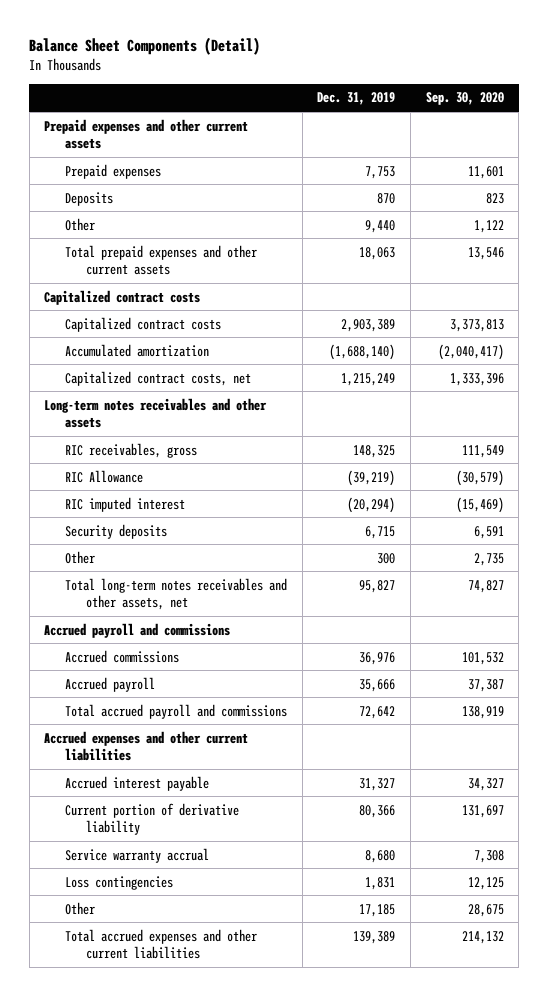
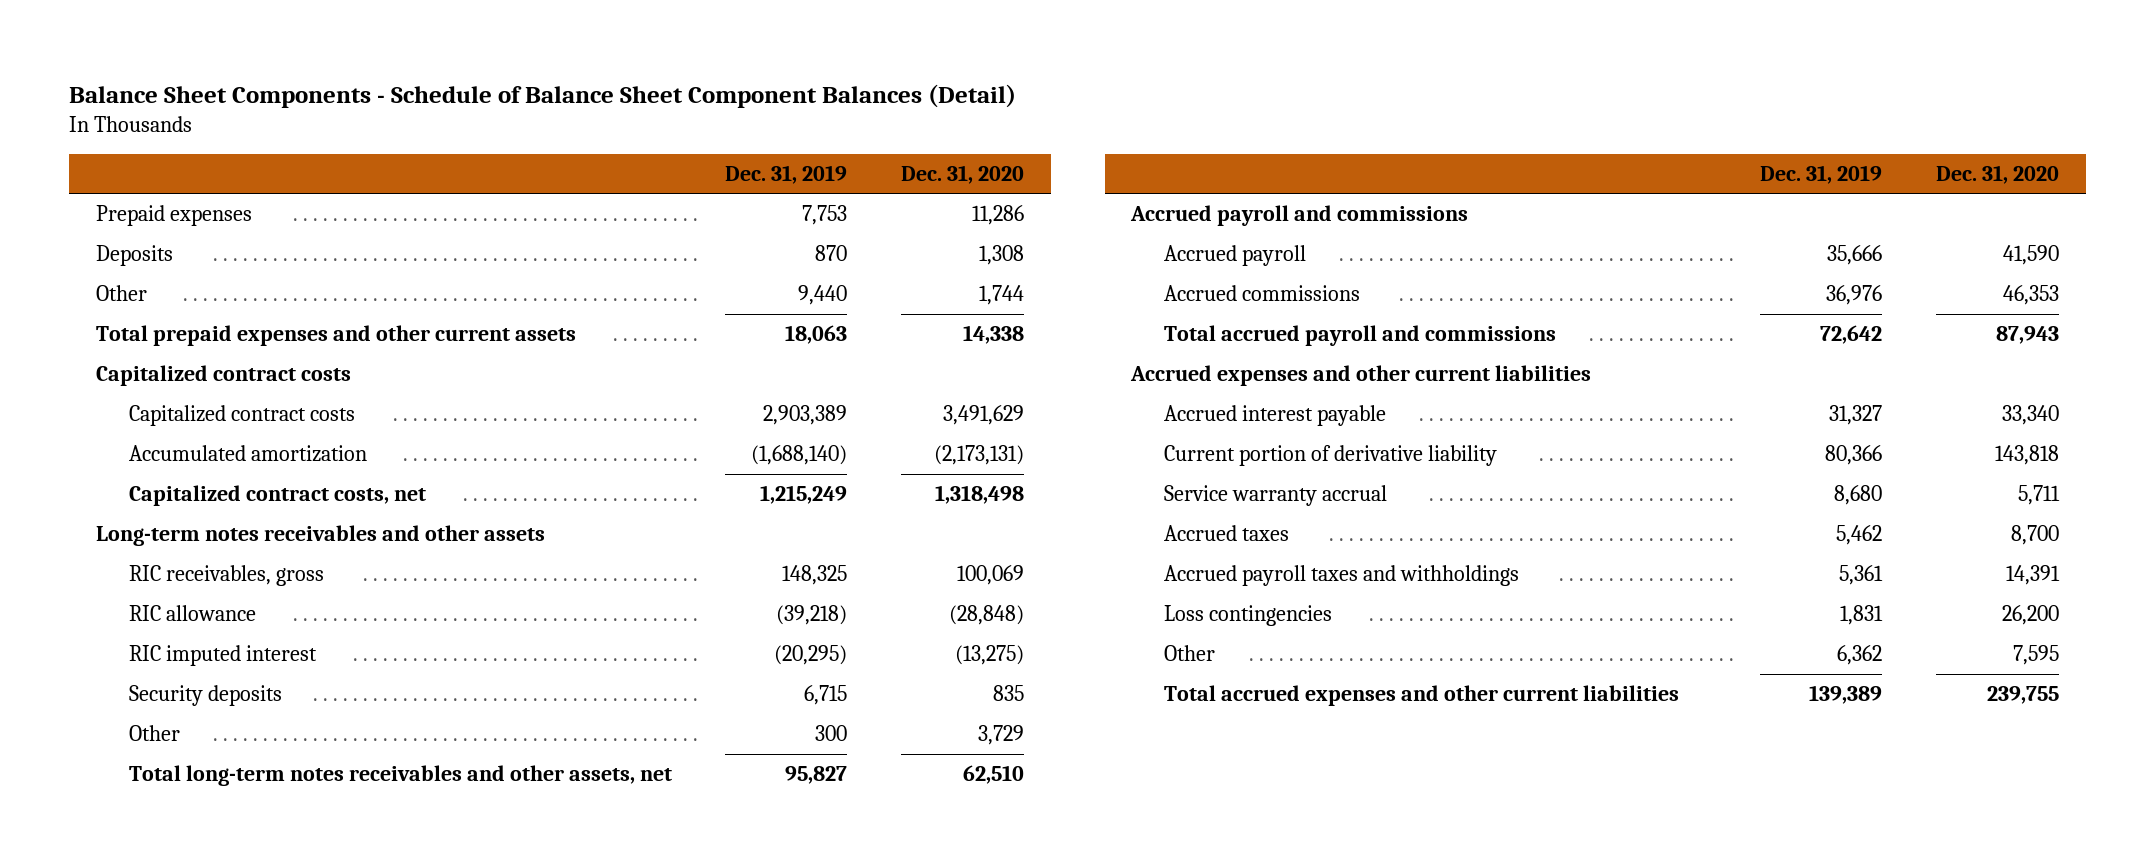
[29,36,261,55] Balance Sheet Components (Detail) -> [69,83,1017,108] Balance Sheet Components - Schedule of Balance Sheet Component Balances (Detail)
[425,92,504,106] Sep. 30, 2020 -> none
none -> [900,164,1024,184] Dec. 31, 2020
[44,118,249,150] Prepaid expenses and other current assets -> none
[65,469,144,483] RIC Allowance -> [128,605,256,622] RIC allowance
[347,469,396,486] (39,219) -> [776,605,848,626] (39,218)
[347,496,396,513] (20,294) -> [774,645,848,666] (20,295)
[65,649,180,663] Accrued commissions -> [1163,285,1360,302] Accrued commissions
none -> [1163,525,1289,542] Accrued taxes
none -> [1163,565,1519,587] Accrued payroll taxes and withholdings
[359,903,396,917] 17,185 -> [1837,645,1883,666] 6,362

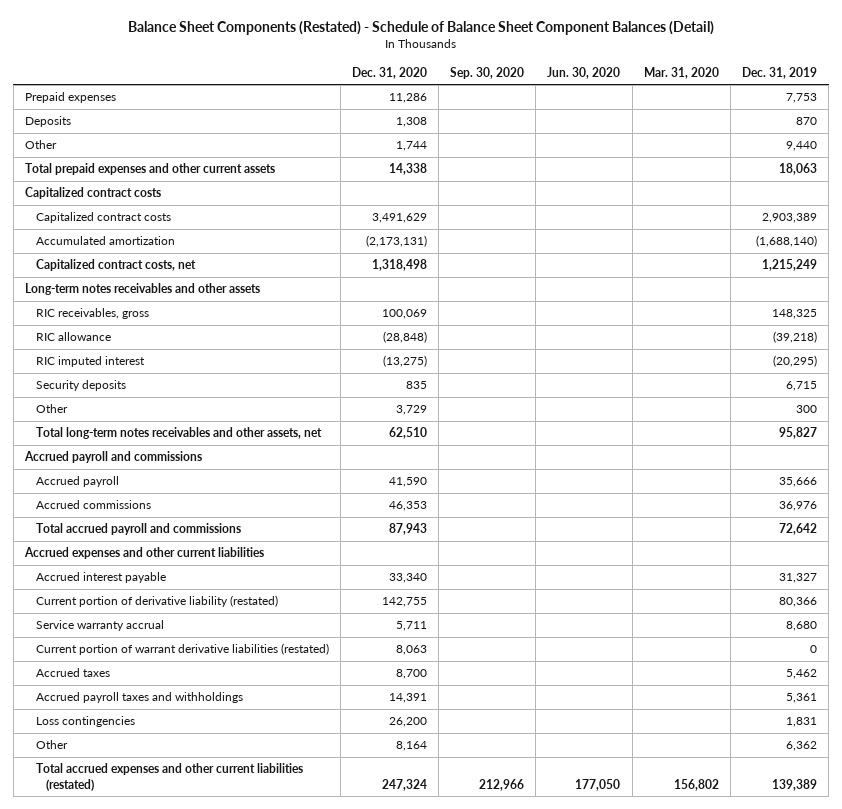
[69,83,1017,108] Balance Sheet Components - Schedule of Balance Sheet Component Balances (Detail) -> [127,21,714,36] Balance Sheet Components (Restated) - Schedule of Balance Sheet Component Balances (Detail)
none -> [450,66,525,79] Sep. 30, 2020
none -> [547,66,621,79] Jun. 30, 2020
none -> [643,66,719,79] Mar. 31, 2020
[1163,445,1497,467] Current portion of derivative liability -> [35,595,278,608] Current portion of derivative liability (restated)
[1995,445,2060,466] 143,818 -> [381,597,427,608] 142,755
none -> [35,643,329,656] Current portion of warrant derivative liabilities (restated)
[2013,645,2060,666] 7,595 -> [395,741,427,752] 8,164
[1163,685,1679,707] Total accrued expenses and other current liabilities -> [35,763,303,791] Total accrued expenses and other current liabilities (restated)
[1987,686,2060,705] 239,755 -> [381,778,427,791] 247,324

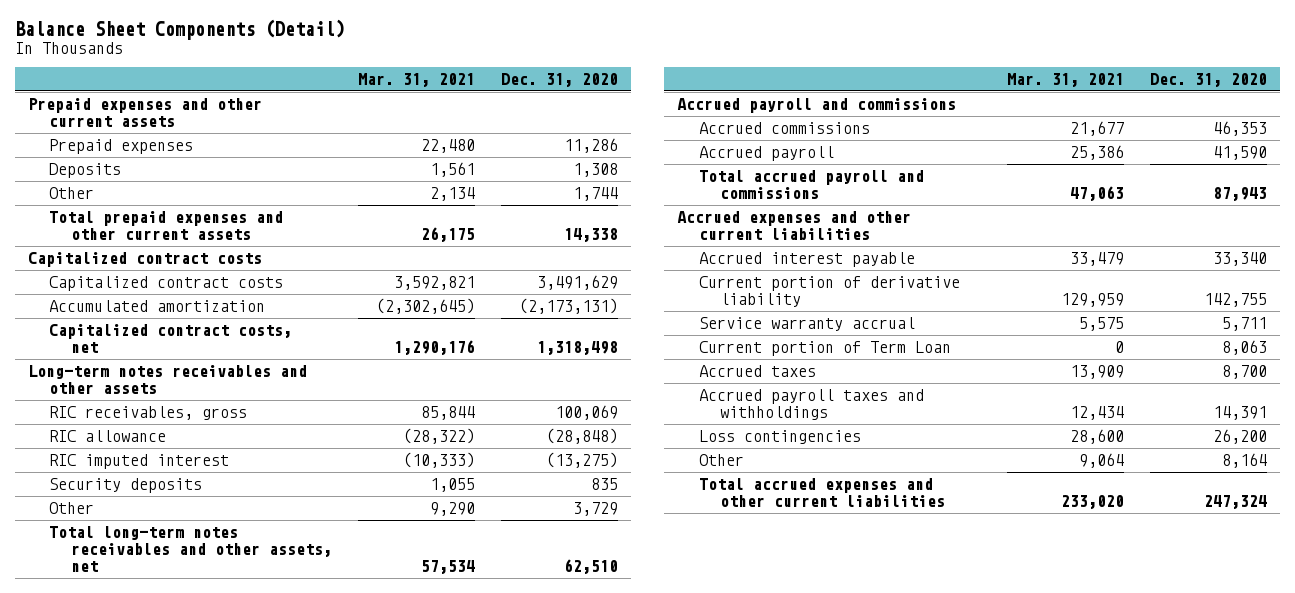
[127,21,714,36] Balance Sheet Components (Restated) - Schedule of Balance Sheet Component Balances (Detail) -> [15,18,346,40] Balance Sheet Components (Detail)
[450,66,525,79] Sep. 30, 2020 -> none
[547,66,621,79] Jun. 30, 2020 -> none
[643,66,719,79] Mar. 31, 2020 -> none
[742,66,818,79] Dec. 31, 2019 -> none
none -> [357,72,475,87] Mar. 31, 2021
none -> [28,97,263,127] Prepaid expenses and other current assets
[35,476,119,488] Accrued payroll -> [698,145,834,161] Accrued payroll
[35,595,278,608] Current portion of derivative liability (restated) -> [698,275,960,307] Current portion of derivative liability
[35,643,329,656] Current portion of warrant derivative liabilities (restated) -> [698,340,951,356] Current portion of Term Loan
[35,763,303,791] Total accrued expenses and other current liabilities (restated) -> [698,477,945,507] Total accrued expenses and other current liabilities

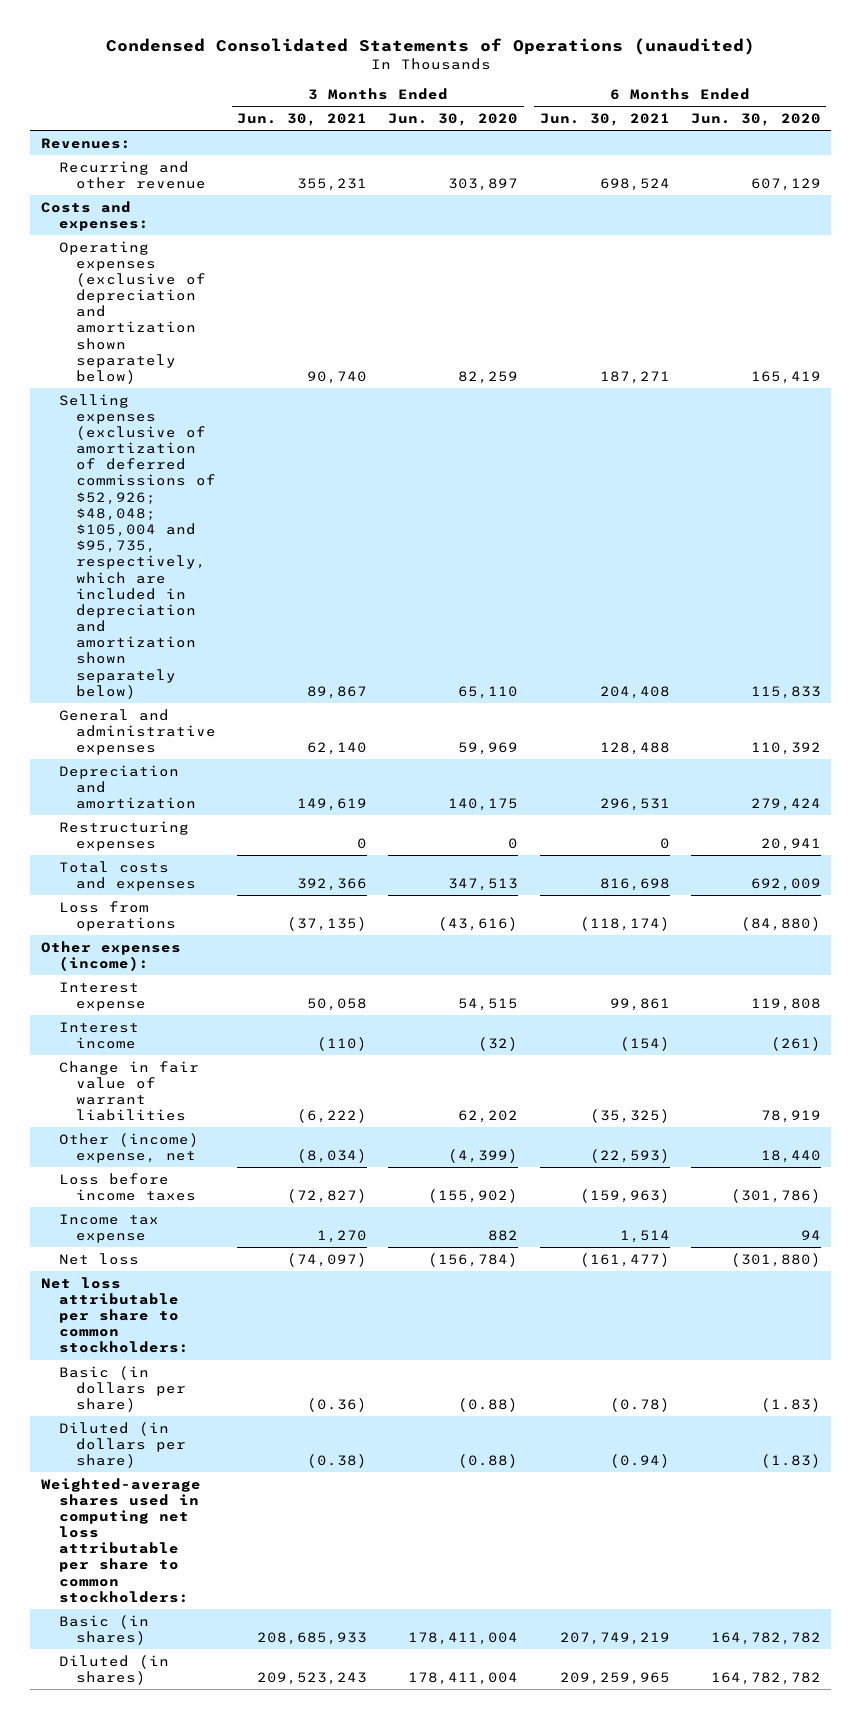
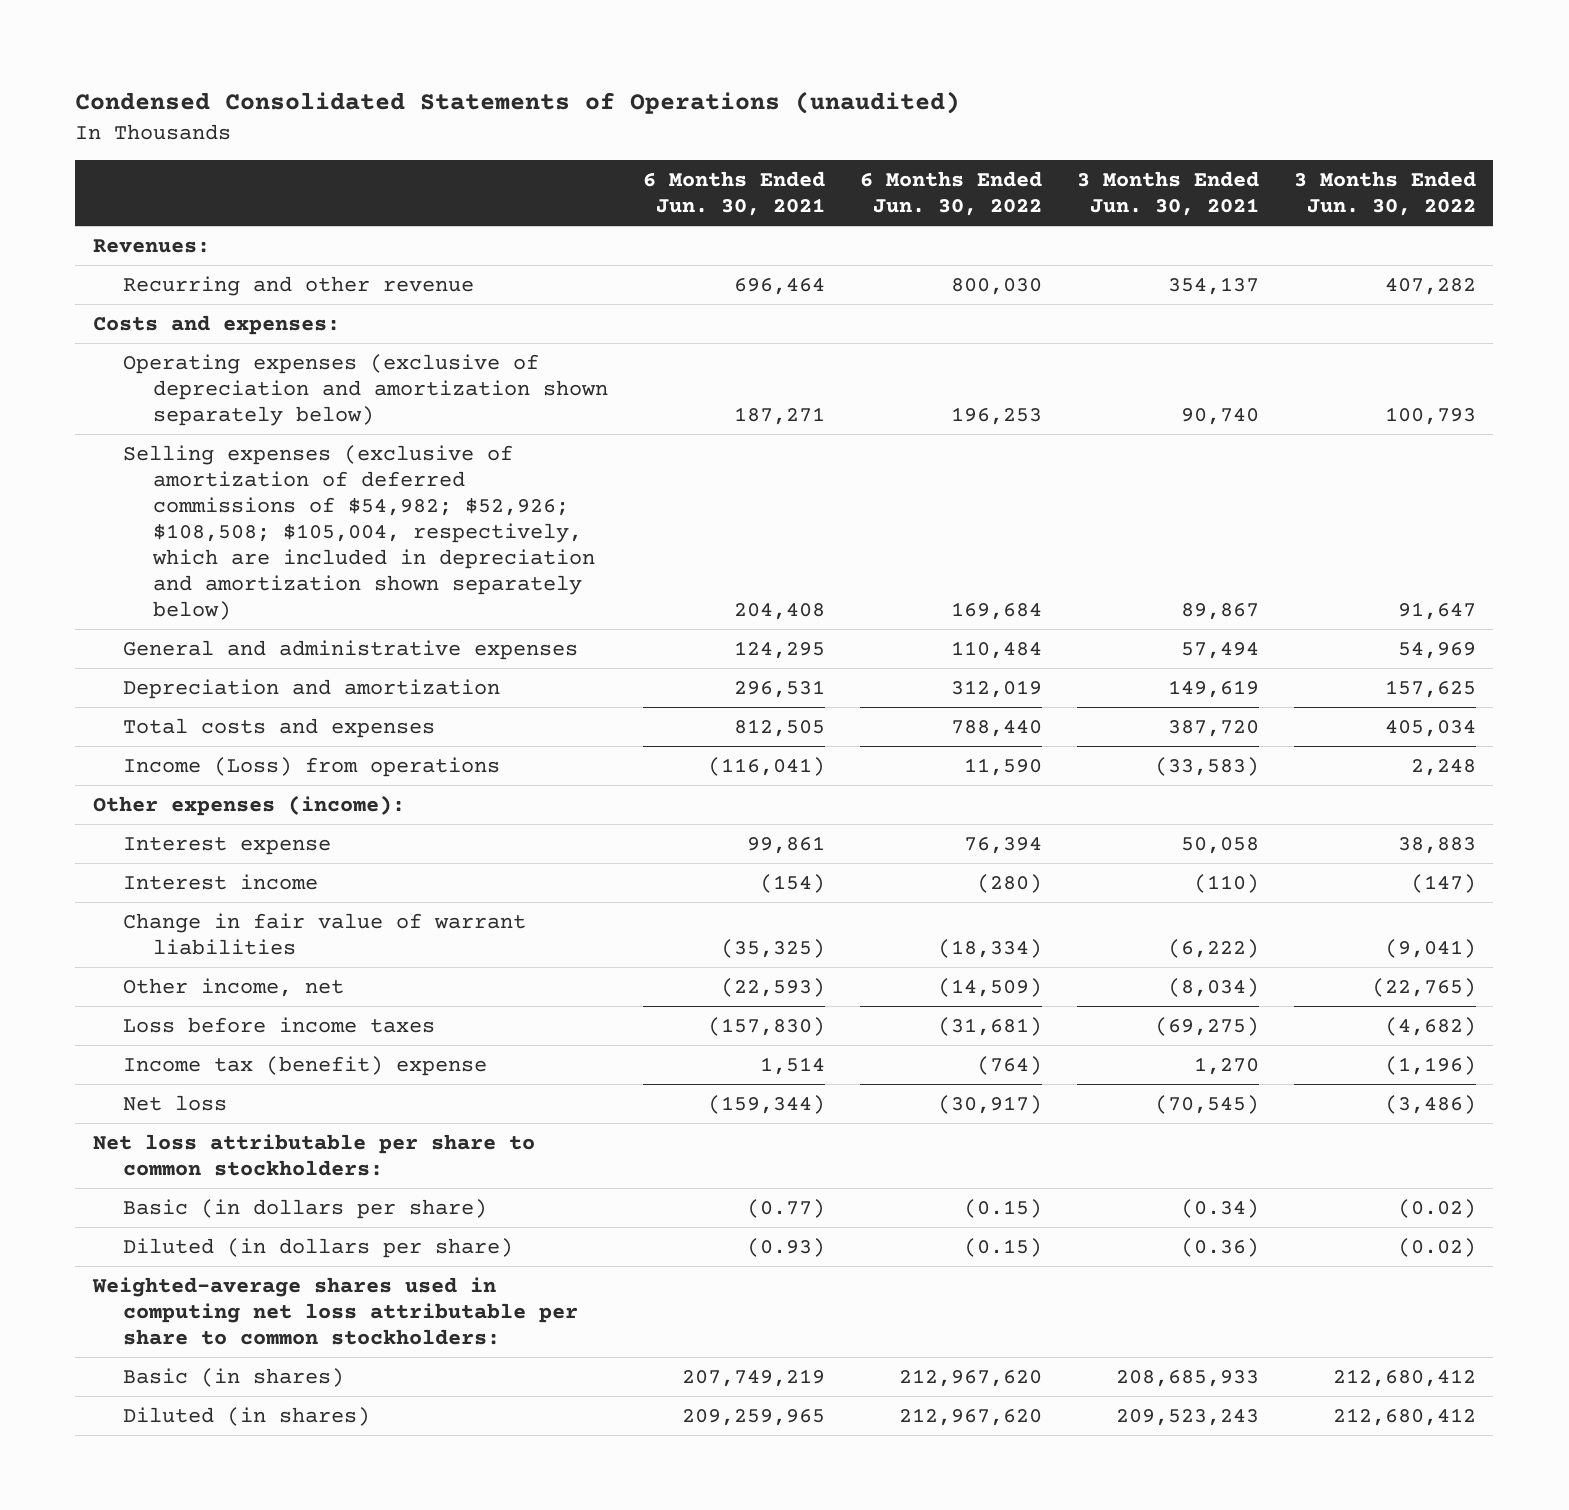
[388,112,519,126] Jun. 30, 2020 -> none
[690,112,821,126] Jun. 30, 2020 -> none
none -> [859,170,1042,217] 6 Months Ended Jun. 30, 2022
none -> [1293,170,1476,217] 3 Months Ended Jun. 30, 2022
[297,177,368,191] 355,231 -> [1167,276,1259,295] 354,137
[599,177,670,191] 698,524 -> [733,277,825,295] 696,464
[58,393,217,699] Selling expenses (exclusive of amortization of deferred commissions of $52,926; $48,048; $105,004 and $95,735, respectively, which are included in depreciation and amortization shown separately below) -> [122,444,596,621] Selling expenses (exclusive of amortization of deferred commissions of $54,982; $52,926; $108,508; $105,004, respectively, which are included in depreciation and amortization shown separately below)
[307,741,368,755] 62,140 -> [1180,641,1259,659] 57,494
[599,741,670,755] 128,488 -> [733,640,825,659] 124,295
[58,820,189,851] Restructuring expenses -> none
[297,877,368,891] 392,366 -> [1167,719,1259,737] 387,720
[599,877,670,891] 816,698 -> [733,718,825,737] 812,505
[58,900,177,931] Loss from operations -> [122,756,500,777] Income (Loss) from operations
[287,916,368,931] (37,135) -> [1154,756,1259,776] (33,583)
[579,916,670,931] (118,174) -> [707,756,825,776] (116,041)
[58,1132,199,1163] Other (income) expense, net -> [122,977,344,997] Other income, net
[287,1188,368,1203] (72,827) -> [1154,1016,1259,1036] (69,275)
[579,1188,670,1203] (159,963) -> [707,1016,825,1036] (157,830)
[58,1213,159,1243] Income tax expense -> [122,1055,487,1076] Income tax (benefit) expense
[287,1252,368,1267] (74,097) -> [1154,1094,1259,1114] (70,545)
[579,1252,670,1267] (161,477) -> [707,1094,825,1114] (159,344)
[307,1397,368,1412] (0.36) -> [1180,1198,1259,1218] (0.34)
[609,1397,670,1412] (0.78) -> [746,1198,825,1218] (0.77)
[307,1453,368,1468] (0.38) -> [1180,1237,1259,1257] (0.36)
[609,1453,670,1468] (0.94) -> [746,1237,825,1257] (0.93)

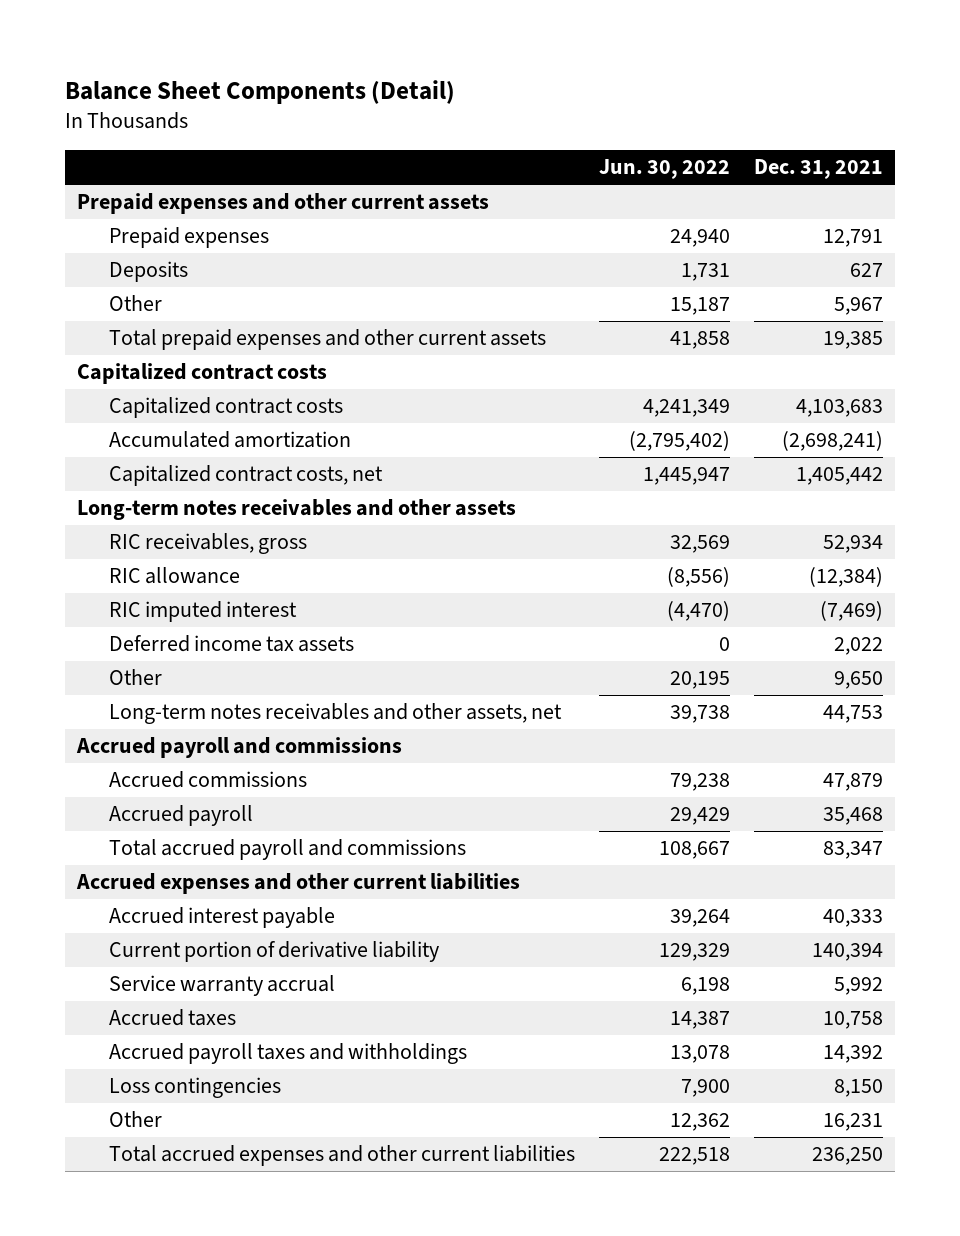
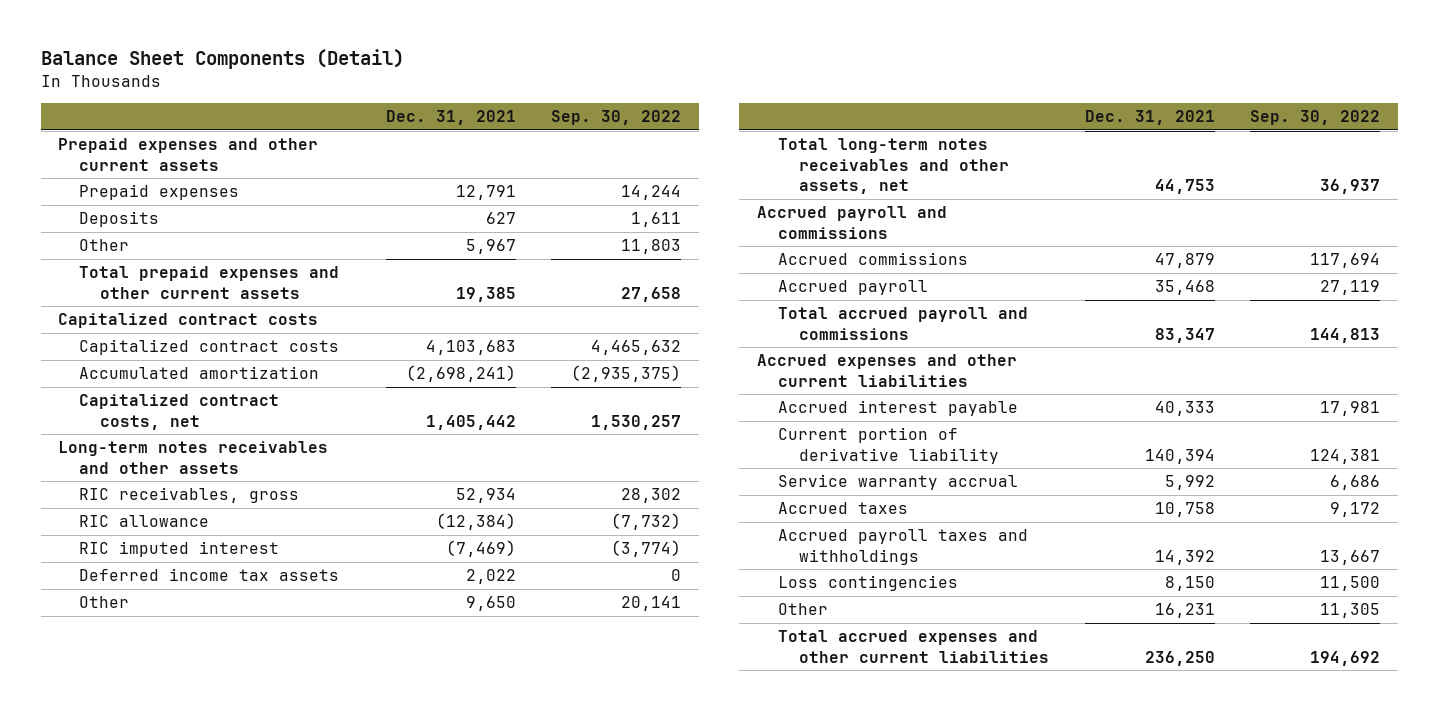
[599,159,731,180] Jun. 30, 2022 -> none
none -> [551,110,682,126] Sep. 30, 2022
[109,703,563,725] Long-term notes receivables and other assets, net -> [778,138,1010,195] Total long-term notes receivables and other assets, net

